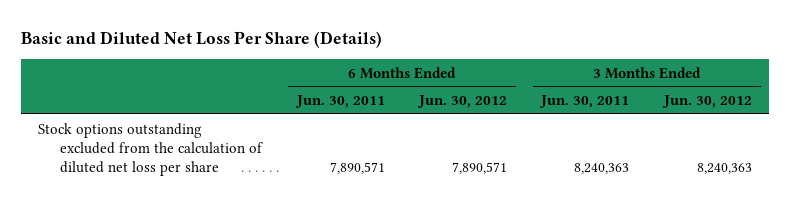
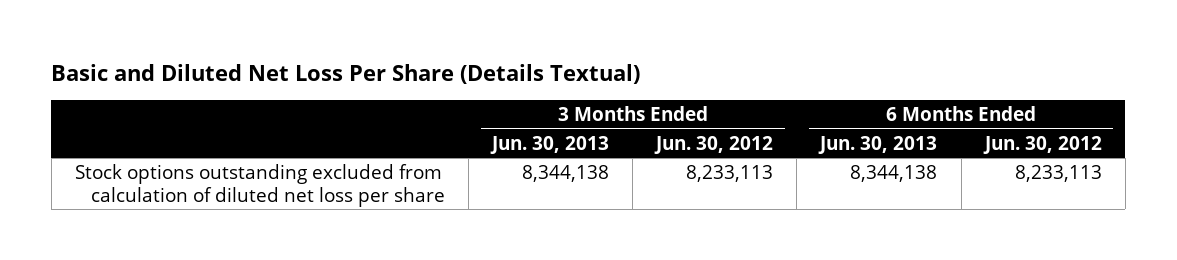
[20,31,382,49] Basic and Diluted Net Loss Per Share (Details) -> [51,63,641,84] Basic and Diluted Net Loss Per Share (Details Textual)
[294,94,385,108] Jun. 30, 2011 -> none
[539,94,630,108] Jun. 30, 2011 -> none
none -> [490,135,610,154] Jun. 30, 2013
none -> [818,135,938,154] Jun. 30, 2013
[37,122,264,177] Stock options outstanding excluded from the calculation of diluted net loss per share -> [74,164,446,207] Stock options outstanding excluded from calculation of diluted net loss per share
[452,162,508,175] 7,890,571 -> [1014,165,1102,183] 8,233,113
[696,163,752,175] 8,240,363 -> [686,165,774,183] 8,233,113

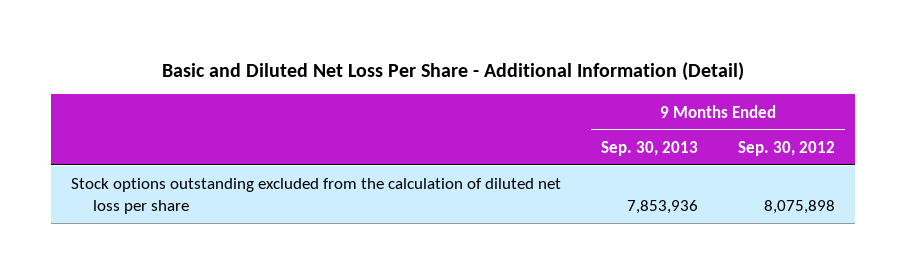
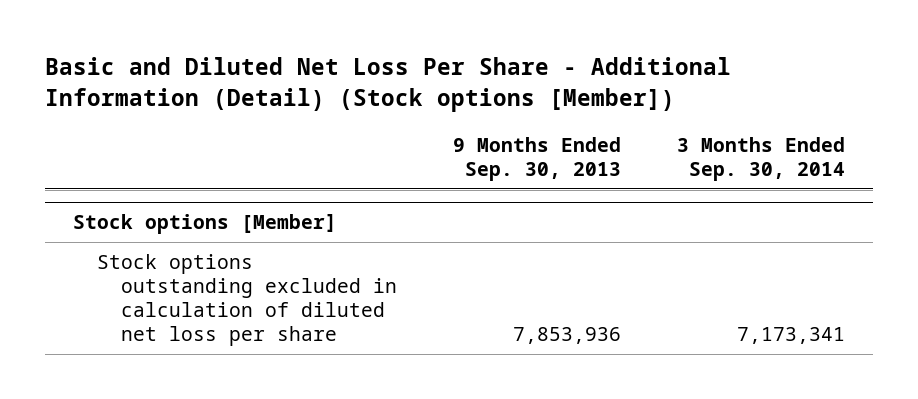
[161,62,744,82] Basic and Diluted Net Loss Per Share - Additional Information (Detail) -> [44,57,731,112] Basic and Diluted Net Loss Per Share - Additional Information (Detail) (Stock options [Member])
[738,140,836,156] Sep. 30, 2012 -> none
none -> [677,137,846,182] 3 Months Ended Sep. 30, 2014
none -> [72,213,337,234] Stock options [Member]
[70,178,561,215] Stock options outstanding excluded from the calculation of diluted net loss per share -> [96,253,398,347] Stock options outstanding excluded in calculation of diluted net loss per share

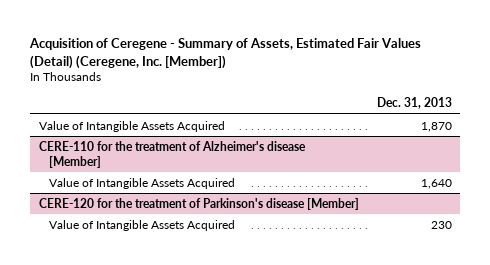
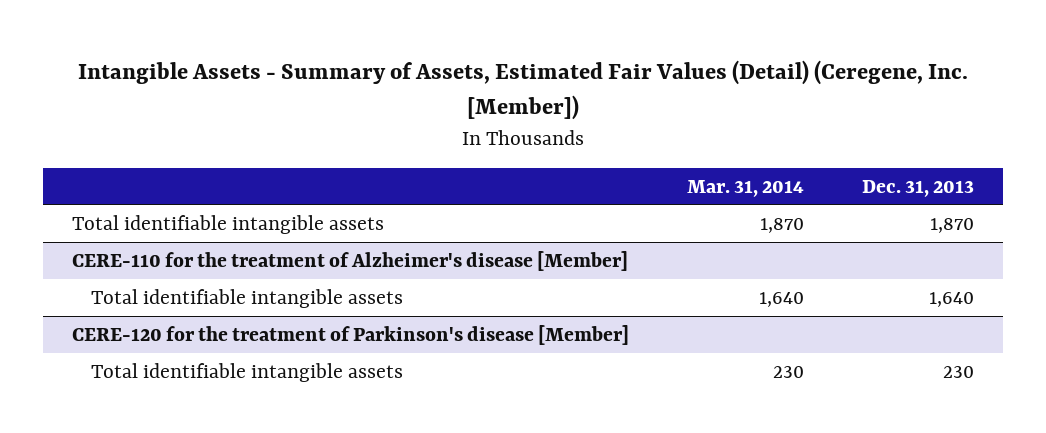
[28,37,421,69] Acquisition of Ceregene - Summary of Assets, Estimated Fair Values (Detail) (Ceregene, Inc. [Member]) -> [78,59,969,121] Intangible Assets - Summary of Assets, Estimated Fair Values (Detail) (Ceregene, Inc. [Member])
none -> [687,179,805,197] Mar. 31, 2014
[38,120,225,132] Value of Intangible Assets Acquired -> [72,214,385,234] Total identifiable intangible assets
[48,177,235,189] Value of Intangible Assets Acquired -> [90,288,403,308] Total identifiable intangible assets
[48,219,235,231] Value of Intangible Assets Acquired -> [90,362,403,382] Total identifiable intangible assets

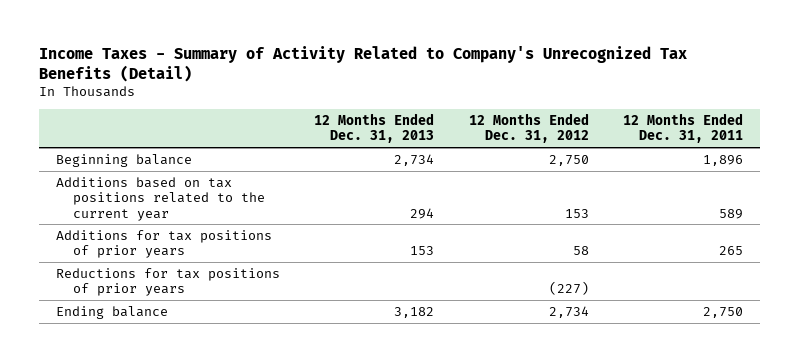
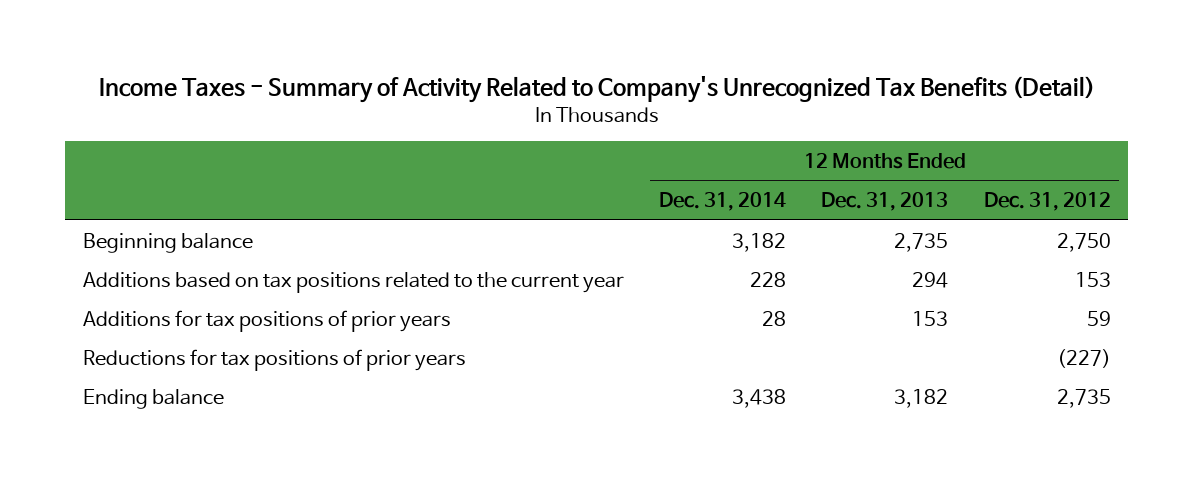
[623,112,744,144] 12 Months Ended Dec. 31, 2011 -> none
none -> [659,192,787,212] Dec. 31, 2014
[394,153,435,166] 2,734 -> [894,232,949,252] 2,735
[572,246,589,256] 58 -> [1086,310,1111,326] 59
[548,305,589,318] 2,734 -> [1056,388,1111,408] 2,735

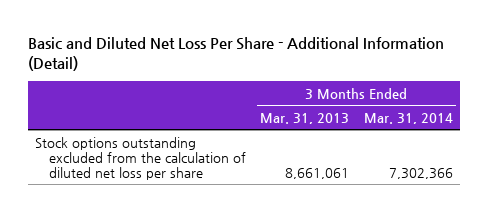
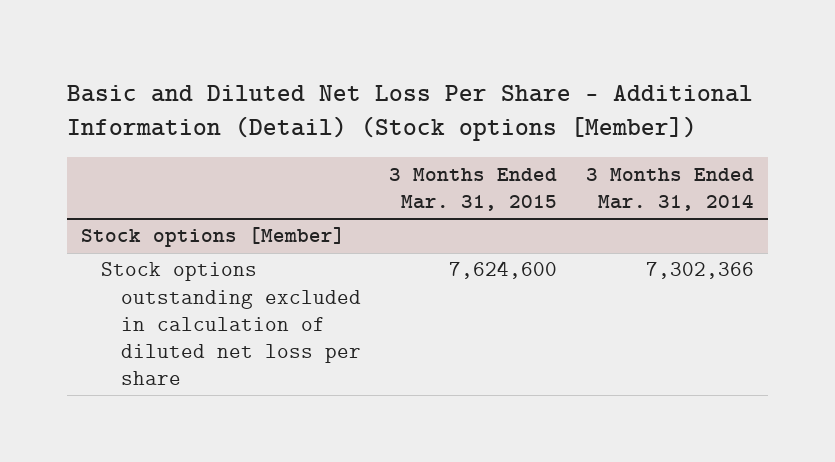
[27,36,444,72] Basic and Diluted Net Loss Per Share - Additional Information (Detail) -> [66,85,753,142] Basic and Diluted Net Loss Per Share - Additional Information (Detail) (Stock options [Member])
[260,112,350,124] Mar. 31, 2013 -> none
none -> [389,167,558,212] 3 Months Ended Mar. 31, 2015
none -> [80,227,345,248] Stock options [Member]
[34,136,246,180] Stock options outstanding excluded from the calculation of diluted net loss per share -> [101,262,362,386] Stock options outstanding excluded in calculation of diluted net loss per share

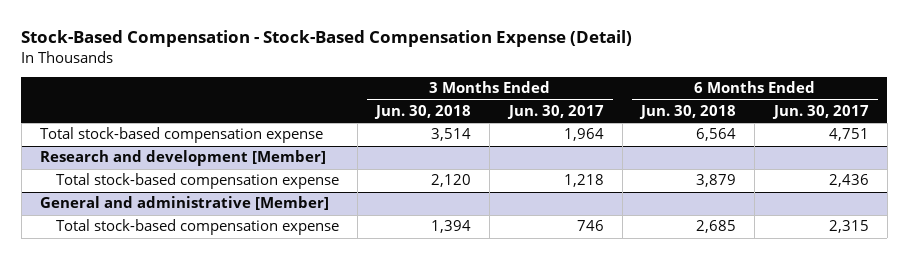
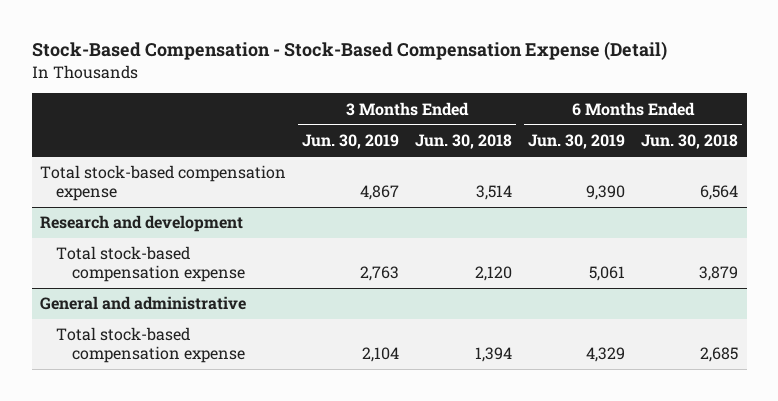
[506,104,604,119] Jun. 30, 2017 -> none
[771,104,869,119] Jun. 30, 2017 -> none
none -> [302,134,400,150] Jun. 30, 2019
none -> [528,134,626,150] Jun. 30, 2019
[39,150,326,167] Research and development [Member] -> [39,215,243,233] Research and development
[39,196,329,211] General and administrative [Member] -> [39,296,246,311] General and administrative

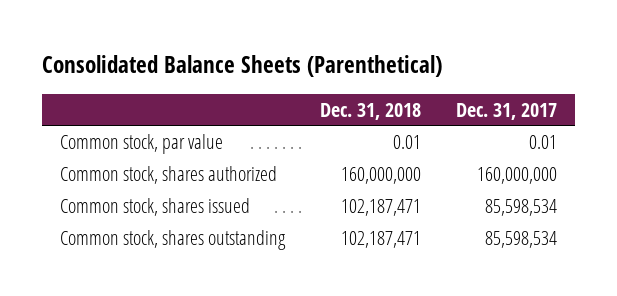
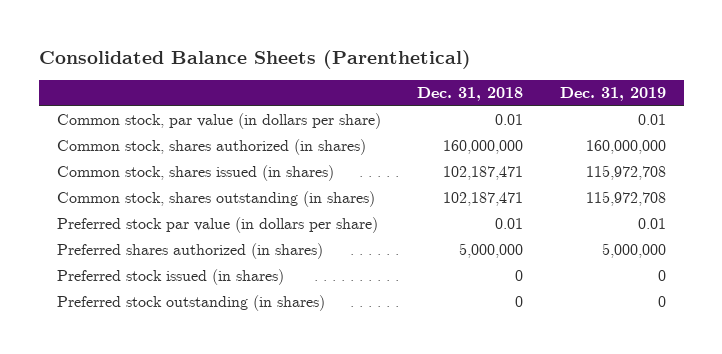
[456,102,558,120] Dec. 31, 2017 -> none
none -> [559,87,666,102] Dec. 31, 2019
[59,133,223,154] Common stock, par value -> [56,113,381,130] Common stock, par value (in dollars per share)
[59,165,277,184] Common stock, shares authorized -> [56,139,366,156] Common stock, shares authorized (in shares)
[59,197,250,216] Common stock, shares issued -> [56,165,334,182] Common stock, shares issued (in shares)
[59,229,286,250] Common stock, shares outstanding -> [56,191,375,208] Common stock, shares outstanding (in shares)
none -> [56,217,378,234] Preferred stock par value (in dollars per share)
none -> [56,243,323,260] Preferred shares authorized (in shares)
none -> [56,269,284,286] Preferred stock issued (in shares)
none -> [56,295,325,312] Preferred stock outstanding (in shares)

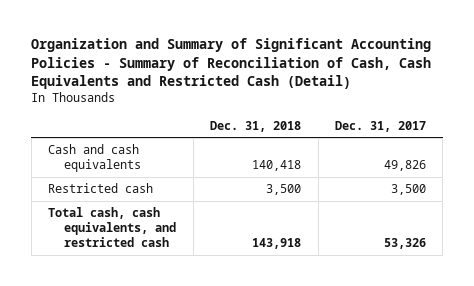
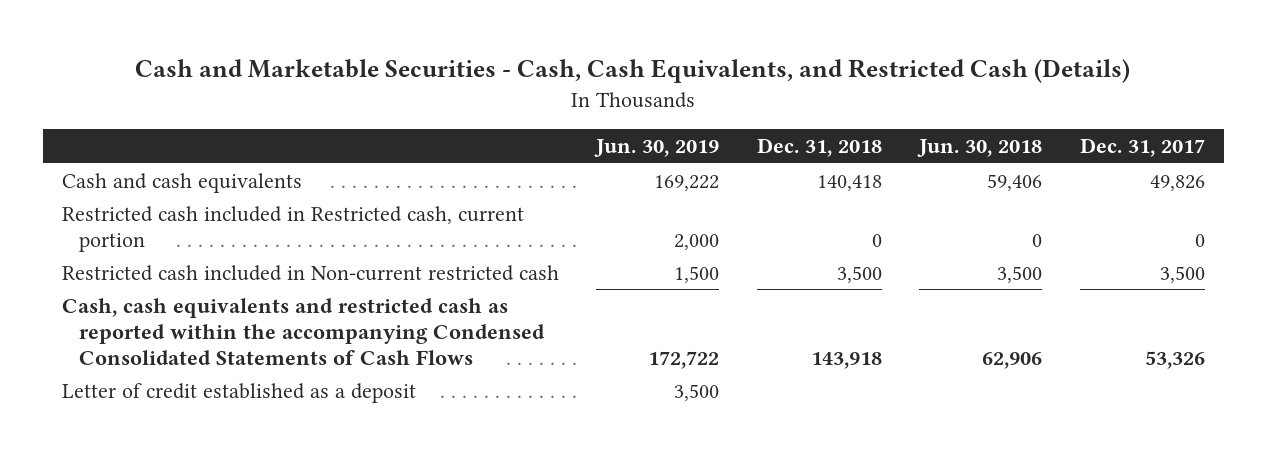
[31,38,432,89] Organization and Summary of Significant Accounting Policies - Summary of Reconciliation of Cash, Cash Equivalents and Restricted Cash (Detail) -> [135,59,1131,84] Cash and Marketable Securities - Cash, Cash Equivalents, and Restricted Cash (Details)
none -> [594,139,720,158] Jun. 30, 2019
none -> [917,139,1043,158] Jun. 30, 2018
none -> [61,205,524,252] Restricted cash included in Restricted cash, current portion
[47,183,153,194] Restricted cash -> [61,264,559,281] Restricted cash included in Non-current restricted cash
[47,207,177,248] Total cash, cash equivalents, and restricted cash -> [61,297,545,365] Cash, cash equivalents and restricted cash as reported within the accompanying Condensed Consolidated Statements of Cash Flows
none -> [61,382,416,403] Letter of credit established as a deposit

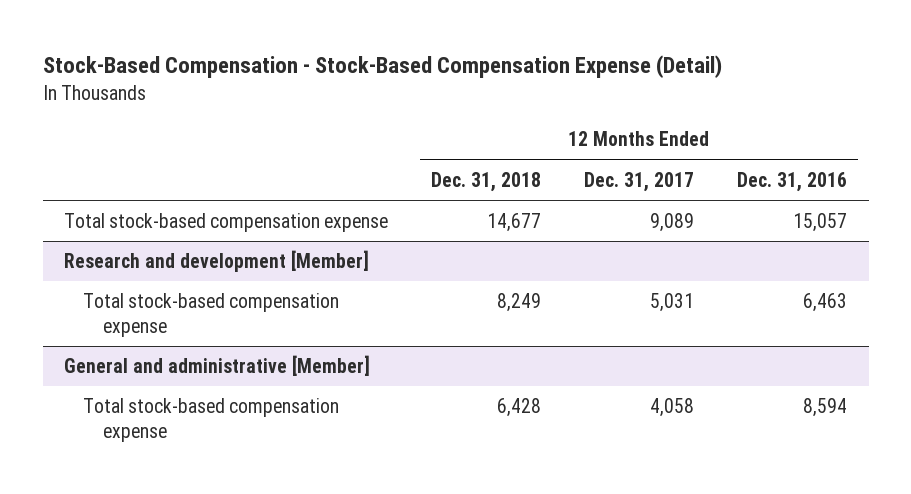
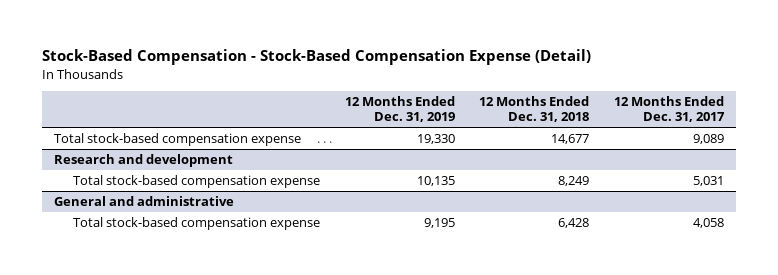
[737,171,848,192] Dec. 31, 2016 -> none
none -> [344,96,455,123] 12 Months Ended Dec. 31, 2019
[64,250,370,273] Research and development [Member] -> [53,154,233,168] Research and development
[64,355,371,377] General and administrative [Member] -> [53,196,234,207] General and administrative

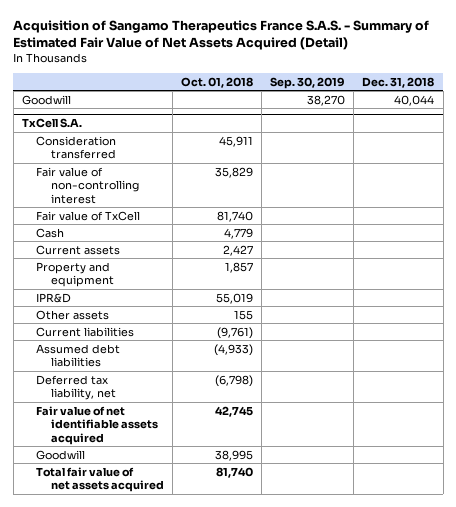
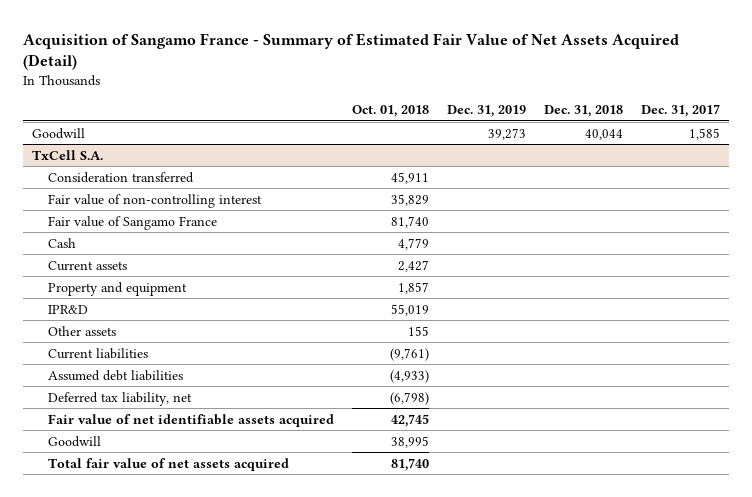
[13,20,430,51] Acquisition of Sangamo Therapeutics France S.A.S. - Summary of Estimated Fair Value of Net Assets Acquired (Detail) -> [23,32,680,71] Acquisition of Sangamo France - Summary of Estimated Fair Value of Net Assets Acquired (Detail)
[270,76,346,89] Sep. 30, 2019 -> none
none -> [446,105,526,118] Dec. 31, 2019
none -> [640,104,720,118] Dec. 31, 2017
[36,210,141,221] Fair value of TxCell -> [48,215,218,230] Fair value of Sangamo France

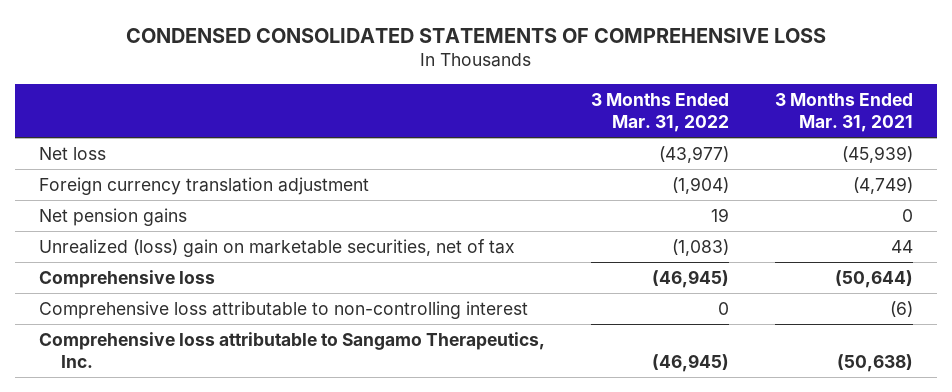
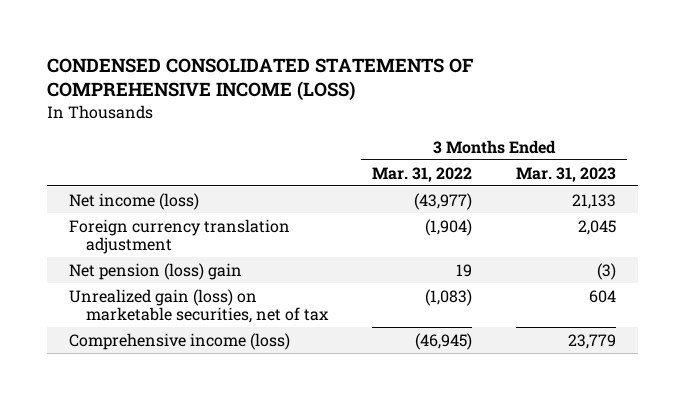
[125,27,826,43] CONDENSED CONSOLIDATED STATEMENTS OF COMPREHENSIVE LOSS -> [46,57,473,102] CONDENSED CONSOLIDATED STATEMENTS OF COMPREHENSIVE INCOME (LOSS)
[775,93,914,133] 3 Months Ended Mar. 31, 2021 -> none
none -> [515,166,616,182] Mar. 31, 2023
[38,146,106,160] Net loss -> [68,192,199,210] Net income (loss)
[38,269,215,288] Comprehensive loss -> none
[38,300,528,319] Comprehensive loss attributable to non-controlling interest -> none
[38,207,187,226] Net pension gains -> [68,262,242,280] Net pension (loss) gain
[38,238,515,257] Unrealized (loss) gain on marketable securities, net of tax -> [68,288,329,324] Unrealized gain (loss) on marketable securities, net of tax
[38,331,545,369] Comprehensive loss attributable to Sangamo Therapeutics, Inc. -> [68,332,290,350] Comprehensive income (loss)

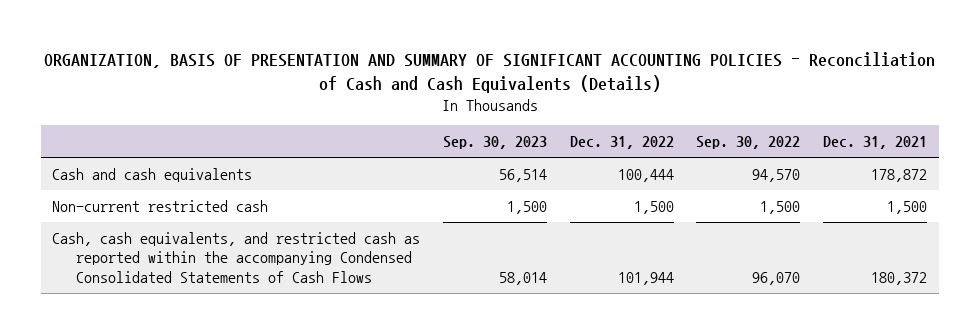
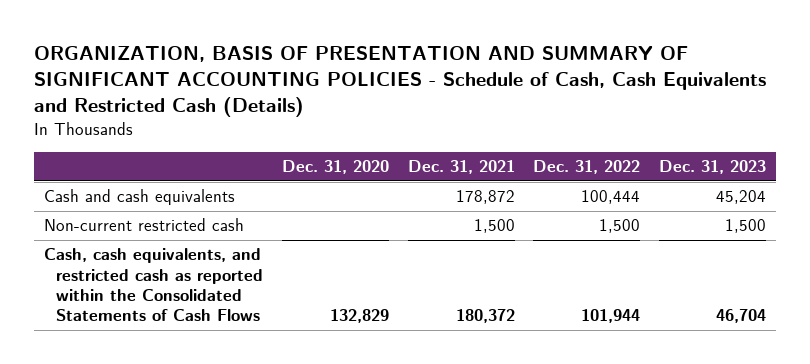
[43,51,935,93] ORGANIZATION, BASIS OF PRESENTATION AND SUMMARY OF SIGNIFICANT ACCOUNTING POLICIES - Reconciliation of Cash and Cash Equivalents (Details) -> [34,46,767,118] ORGANIZATION, BASIS OF PRESENTATION AND SUMMARY OF SIGNIFICANT ACCOUNTING POLICIES - Schedule of Cash, Cash Equivalents and Restricted Cash (Details)
[442,136,547,150] Sep. 30, 2023 -> none
[696,136,801,150] Sep. 30, 2022 -> none
none -> [281,160,389,175] Dec. 31, 2020
none -> [659,160,767,175] Dec. 31, 2023
[52,231,421,283] Cash, cash equivalents, and restricted cash as reported within the accompanying Condensed Consolidated Statements of Cash Flows -> [43,248,264,322] Cash, cash equivalents, and restricted cash as reported within the Consolidated Statements of Cash Flows

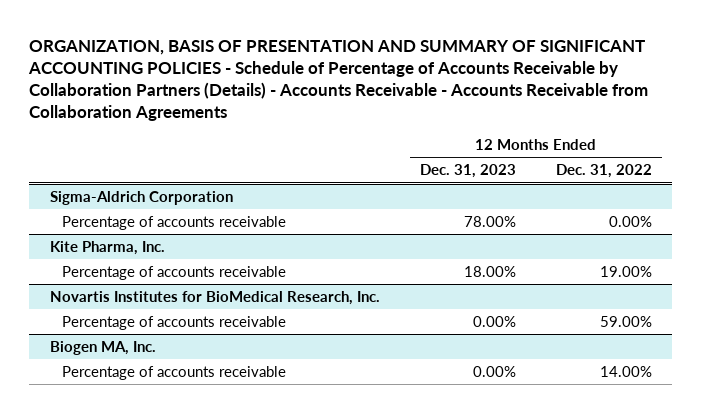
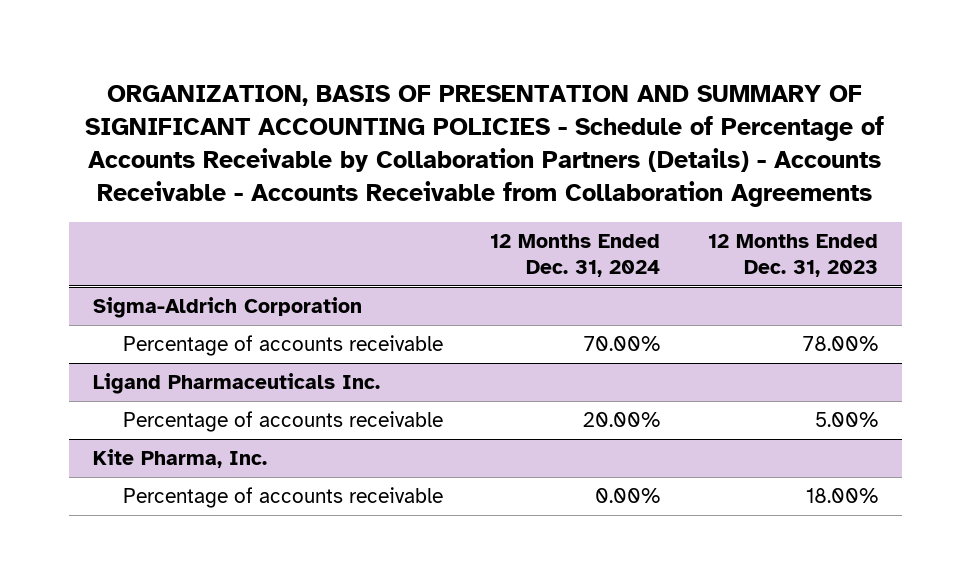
[556,164,653,179] Dec. 31, 2022 -> none
none -> [490,234,661,277] 12 Months Ended Dec. 31, 2024
none -> [92,373,380,395] Ligand Pharmaceuticals Inc.
none -> [122,411,443,433] Percentage of accounts receivable
[49,290,380,305] Novartis Institutes for BioMedical Research, Inc. -> none
[62,315,287,330] Percentage of accounts receivable -> none
[49,340,156,355] Biogen MA, Inc. -> none
[62,365,287,380] Percentage of accounts receivable -> none

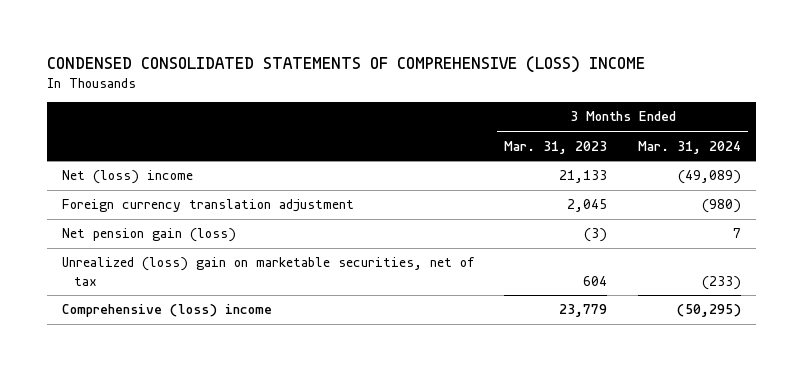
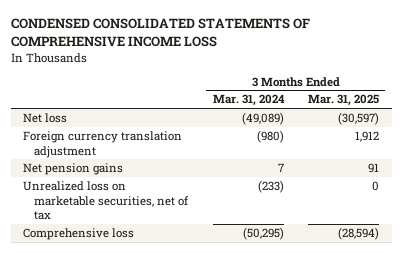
[46,55,645,73] CONDENSED CONSOLIDATED STATEMENTS OF COMPREHENSIVE (LOSS) INCOME -> [10,18,310,48] CONDENSED CONSOLIDATED STATEMENTS OF COMPREHENSIVE INCOME LOSS
[504,140,608,154] Mar. 31, 2023 -> none
none -> [308,94,380,107] Mar. 31, 2025
[62,170,194,185] Net (loss) income -> [22,112,67,123] Net loss
[62,228,237,243] Net pension gain (loss) -> [22,162,123,175] Net pension gains
[62,257,476,286] Unrealized (loss) gain on marketable securities, net of tax -> [22,180,189,221] Unrealized loss on marketable securities, net of tax
[62,304,273,318] Comprehensive (loss) income -> [22,227,134,240] Comprehensive loss

